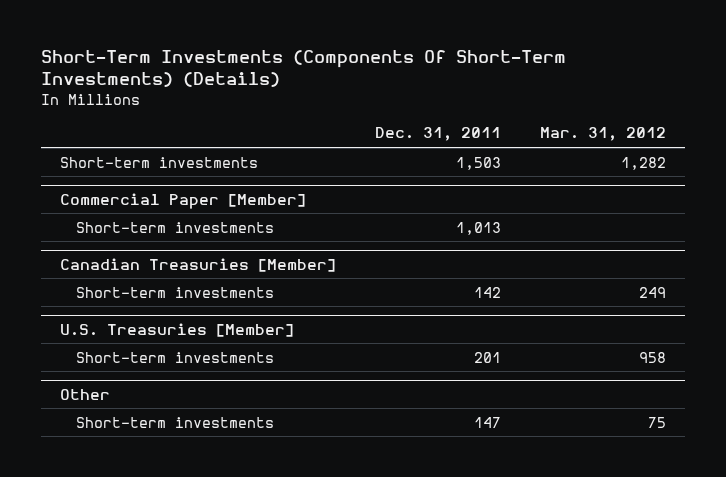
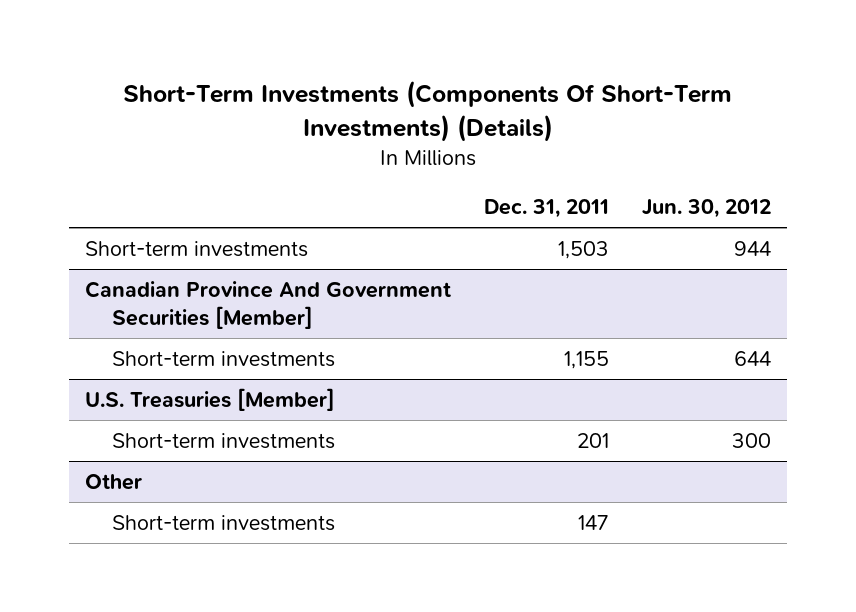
[540,127,667,142] Mar. 31, 2012 -> none
none -> [641,198,771,218] Jun. 30, 2012
[60,192,307,209] Commercial Paper [Member] -> none
[60,257,337,272] Canadian Treasuries [Member] -> none
[75,286,274,298] Short-term investments -> none
none -> [85,280,452,329] Canadian Province And Government Securities [Member]
[456,221,502,235] 1,013 -> [563,350,609,369] 1,155

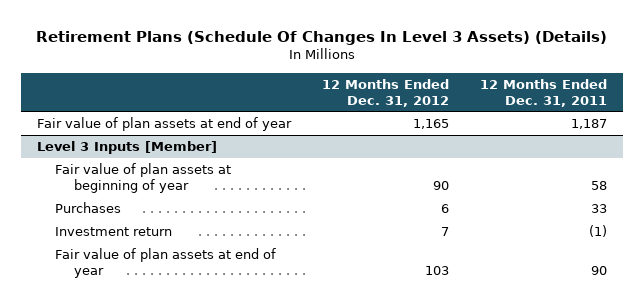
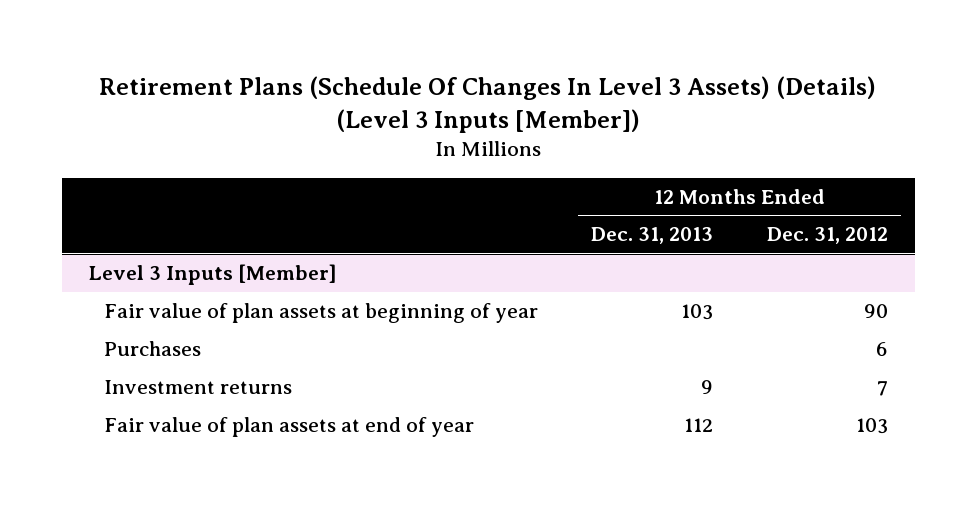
[35,30,607,45] Retirement Plans (Schedule Of Changes In Level 3 Assets) (Details) -> [99,75,877,133] Retirement Plans (Schedule Of Changes In Level 3 Assets) (Details) (Level 3 Inputs [Member])
[480,78,608,107] 12 Months Ended Dec. 31, 2011 -> none
none -> [591,227,714,245] Dec. 31, 2013
[36,117,292,132] Fair value of plan assets at end of year -> none
[55,227,173,237] Investment return -> [104,380,293,395] Investment returns

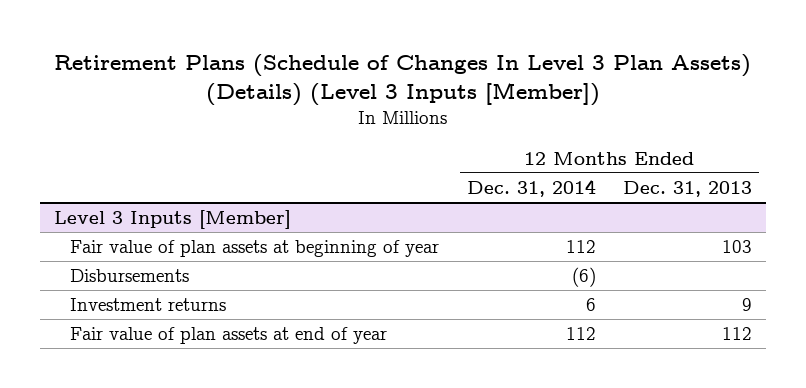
[99,75,877,133] Retirement Plans (Schedule Of Changes In Level 3 Assets) (Details) (Level 3 Inputs [Member]) -> [53,53,751,106] Retirement Plans (Schedule of Changes In Level 3 Plan Assets) (Details) (Level 3 Inputs [Member])
[766,227,888,245] Dec. 31, 2012 -> none
none -> [466,178,596,197] Dec. 31, 2014
[104,341,202,357] Purchases -> [70,269,190,283] Disbursements

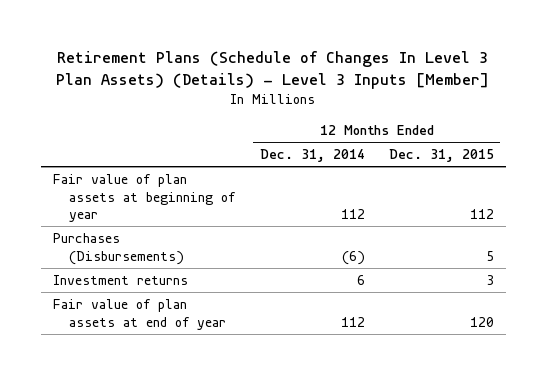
[53,53,751,106] Retirement Plans (Schedule of Changes In Level 3 Plan Assets) (Details) (Level 3 Inputs [Member]) -> [56,50,490,89] Retirement Plans (Schedule of Changes In Level 3 Plan Assets) (Details) - Level 3 Inputs [Member]
[623,180,753,197] Dec. 31, 2013 -> none
none -> [388,149,494,163] Dec. 31, 2015
[53,210,291,230] Level 3 Inputs [Member] -> none
[70,269,190,283] Disbursements -> [52,233,185,265] Purchases (Disbursements)

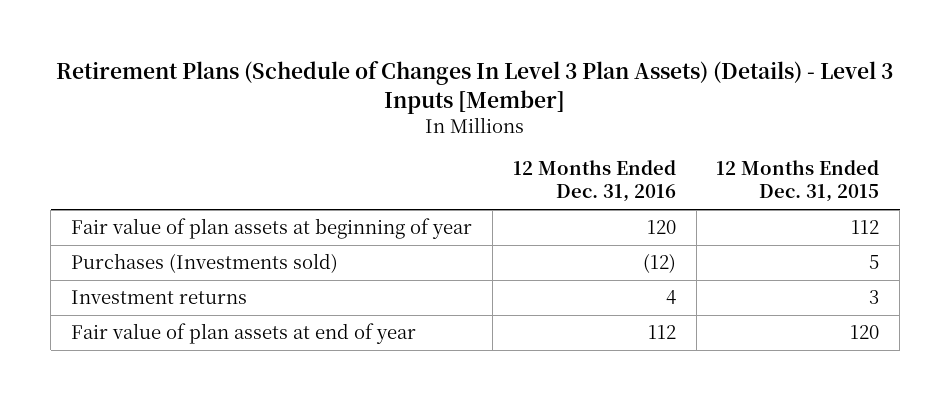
[259,149,365,163] Dec. 31, 2014 -> none
none -> [512,160,676,203] 12 Months Ended Dec. 31, 2016
[52,233,185,265] Purchases (Disbursements) -> [71,252,339,273] Purchases (Investments sold)

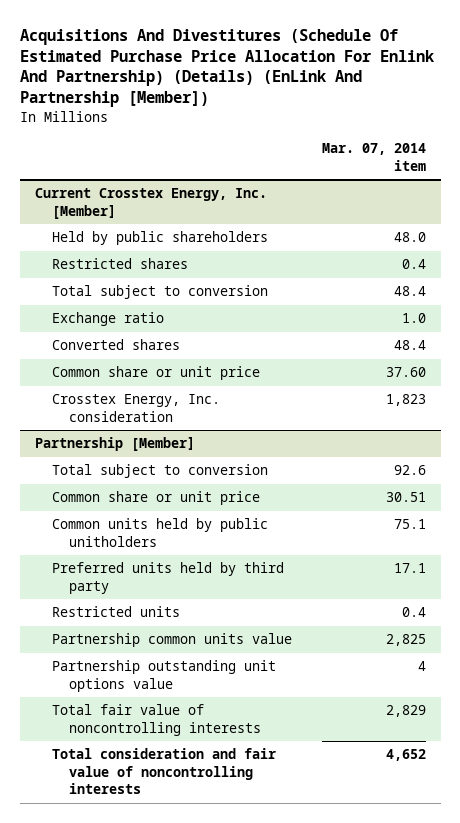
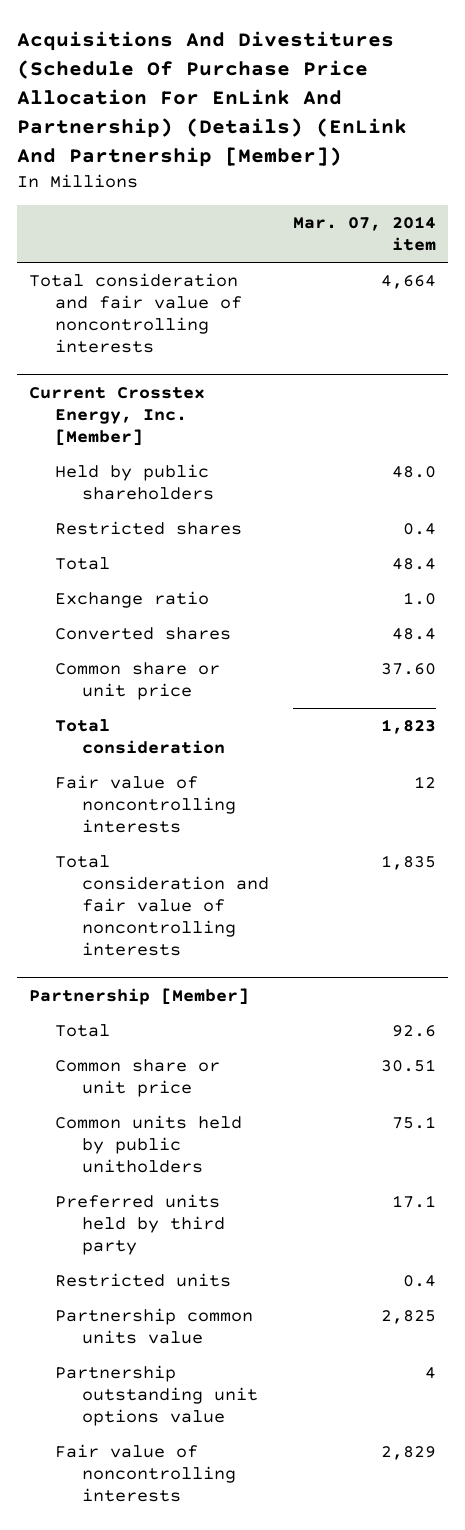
[19,28,435,108] Acquisitions And Divestitures (Schedule Of Estimated Purchase Price Allocation For Enlink And Partnership) (Details) (EnLink And Partnership [Member]) -> [17,31,408,167] Acquisitions And Divestitures (Schedule Of Purchase Price Allocation For EnLink And Partnership) (Details) (EnLink And Partnership [Member])
none -> [29,272,243,353] Total consideration and fair value of noncontrolling interests
[51,285,268,300] Total subject to conversion -> [55,556,111,570] Total
[51,394,220,422] Crosstex Energy, Inc. consideration -> [55,718,225,754] Total consideration
none -> [55,774,236,833] Fair value of noncontrolling interests
none -> [55,854,269,956] Total consideration and fair value of noncontrolling interests
[51,464,268,479] Total subject to conversion -> [55,1023,111,1037] Total
[51,748,276,795] Total consideration and fair value of noncontrolling interests -> none
[51,704,261,736] Total fair value of noncontrolling interests -> [55,1443,236,1502] Fair value of noncontrolling interests

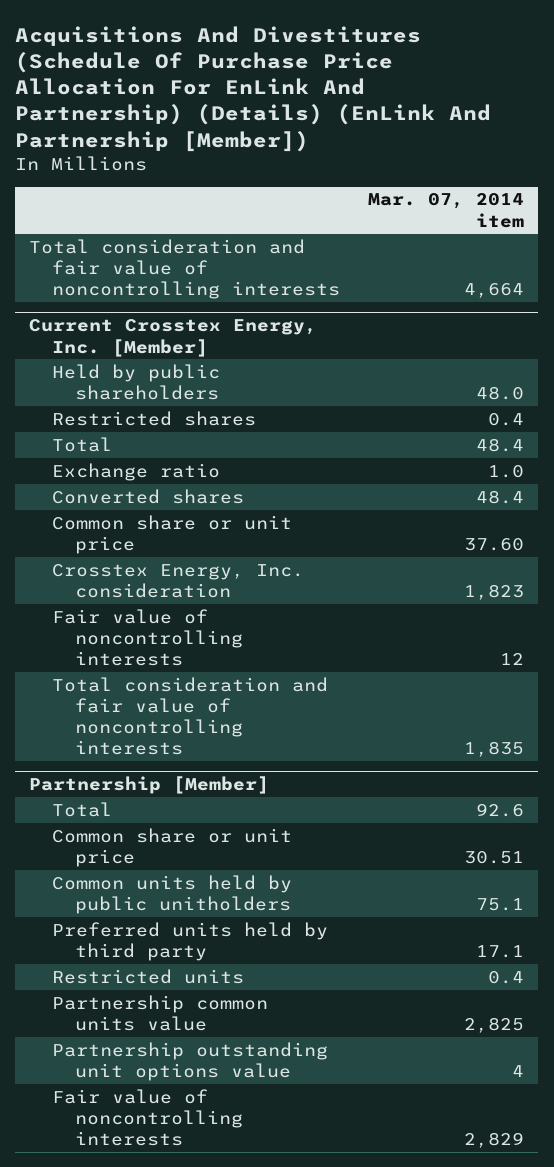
[55,718,225,754] Total consideration -> [52,563,305,598] Crosstex Energy, Inc. consideration

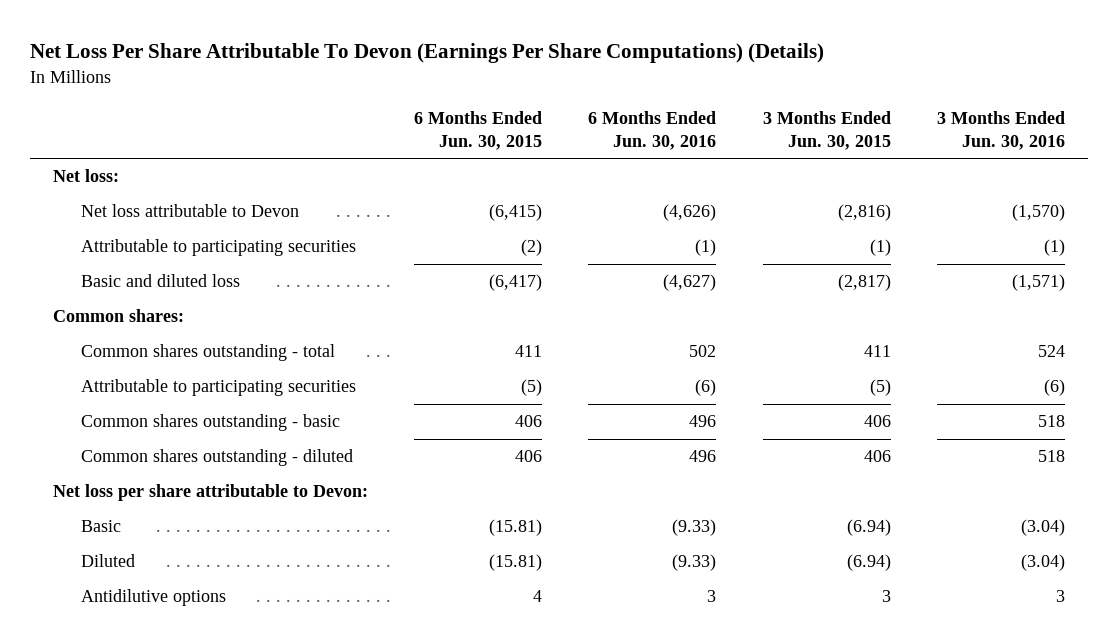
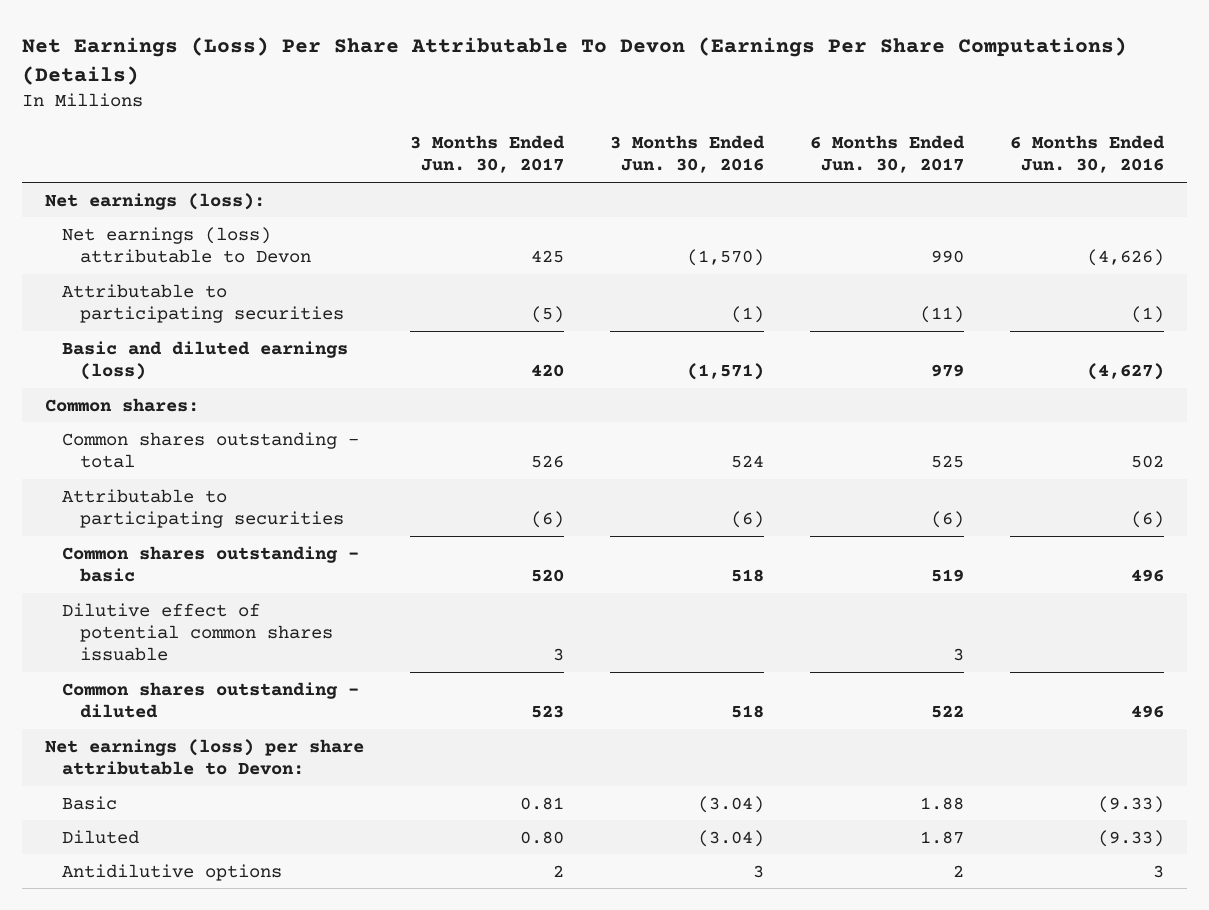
[30,43,825,64] Net Loss Per Share Attributable To Devon (Earnings Per Share Computations) (Details) -> [22,36,1128,85] Net Earnings (Loss) Per Share Attributable To Devon (Earnings Per Share Computations) (Details)
[414,111,543,150] 6 Months Ended Jun. 30, 2015 -> none
[762,111,891,150] 3 Months Ended Jun. 30, 2015 -> none
none -> [410,134,566,174] 3 Months Ended Jun. 30, 2017
none -> [809,134,965,174] 6 Months Ended Jun. 30, 2017
[53,169,120,183] Net loss: -> [45,192,266,210] Net earnings (loss):
[80,204,299,218] Net loss attributable to Devon -> [62,226,311,263] Net earnings (loss) attributable to Devon
[80,274,240,288] Basic and diluted loss -> [62,340,349,380] Basic and diluted earnings (loss)
none -> [62,602,333,662] Dilutive effect of potential common shares issuable
[53,484,369,502] Net loss per share attributable to Devon: -> [45,738,365,775] Net earnings (loss) per share attributable to Devon:

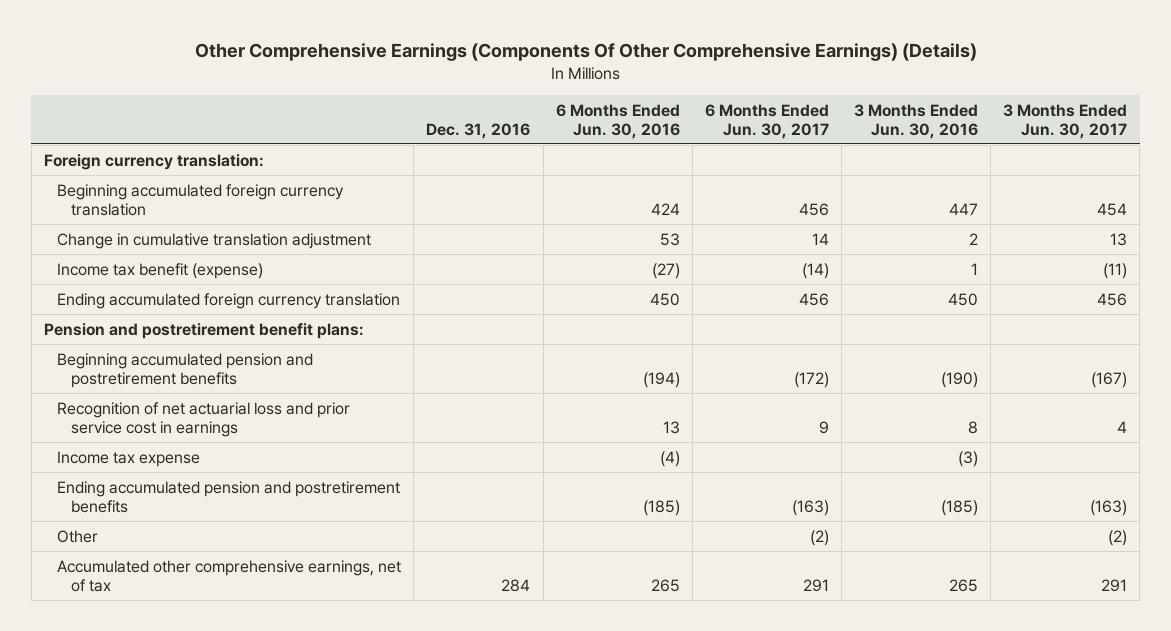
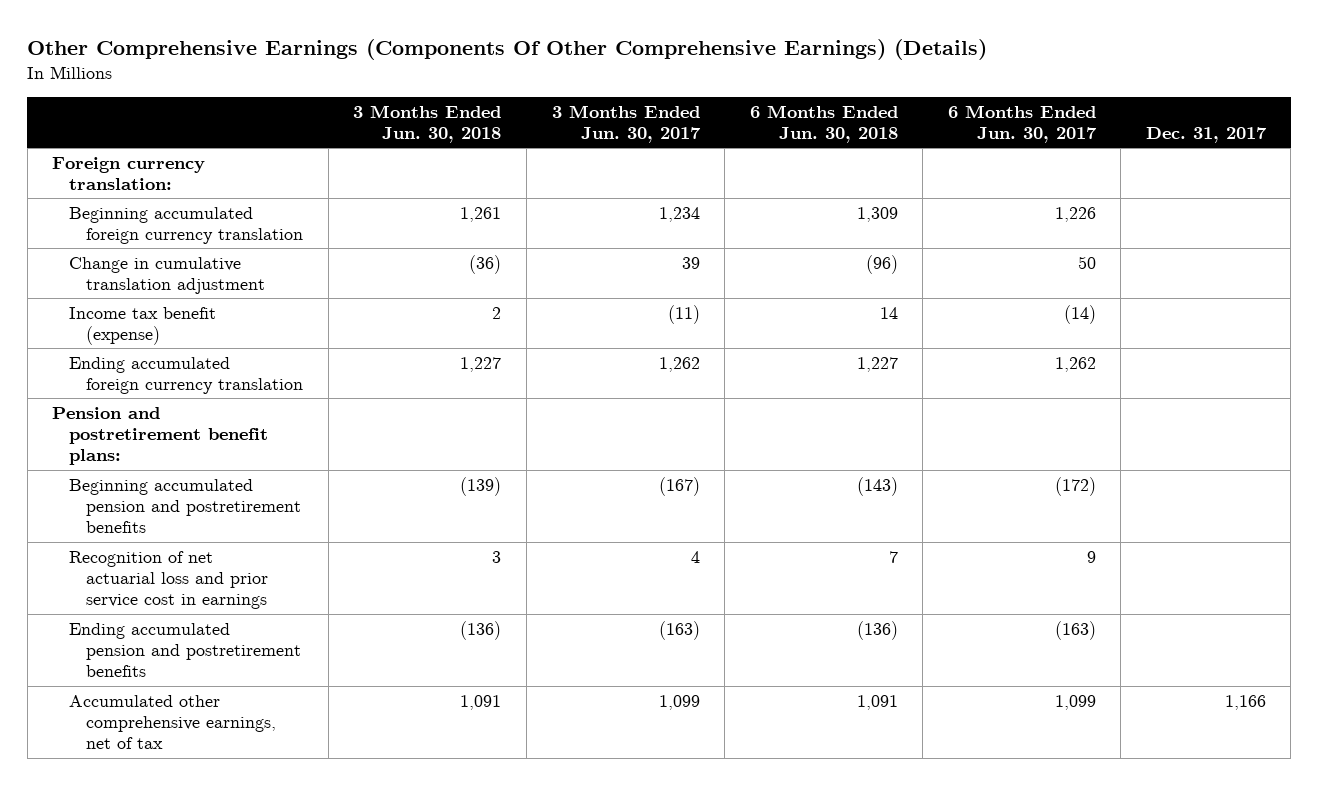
[426,122,531,139] Dec. 31, 2016 -> none
[555,103,680,139] 6 Months Ended Jun. 30, 2016 -> none
[853,103,978,139] 3 Months Ended Jun. 30, 2016 -> none
none -> [353,104,502,144] 3 Months Ended Jun. 30, 2018
none -> [749,104,898,144] 6 Months Ended Jun. 30, 2018
none -> [1145,127,1267,144] Dec. 31, 2017
[798,202,829,216] 456 -> [1054,206,1096,222] 1,226
[1096,202,1127,216] 454 -> [658,206,700,222] 1,234
[811,232,829,245] 14 -> [1077,255,1096,269] 50
[1109,232,1127,246] 13 -> [681,256,700,269] 39
[798,292,829,306] 456 -> [1054,356,1096,372] 1,262
[1096,292,1127,306] 456 -> [658,356,700,372] 1,262
[57,450,201,467] Income tax expense -> none
[57,529,99,543] Other -> none
[802,578,829,592] 291 -> [1054,694,1096,710] 1,099
[1100,578,1127,592] 291 -> [658,694,700,710] 1,099

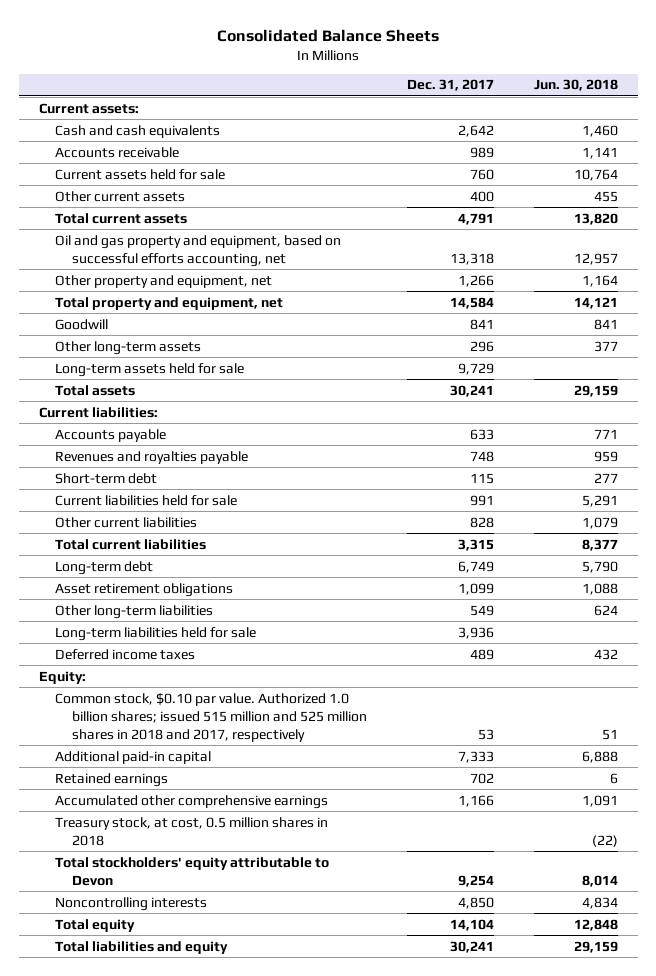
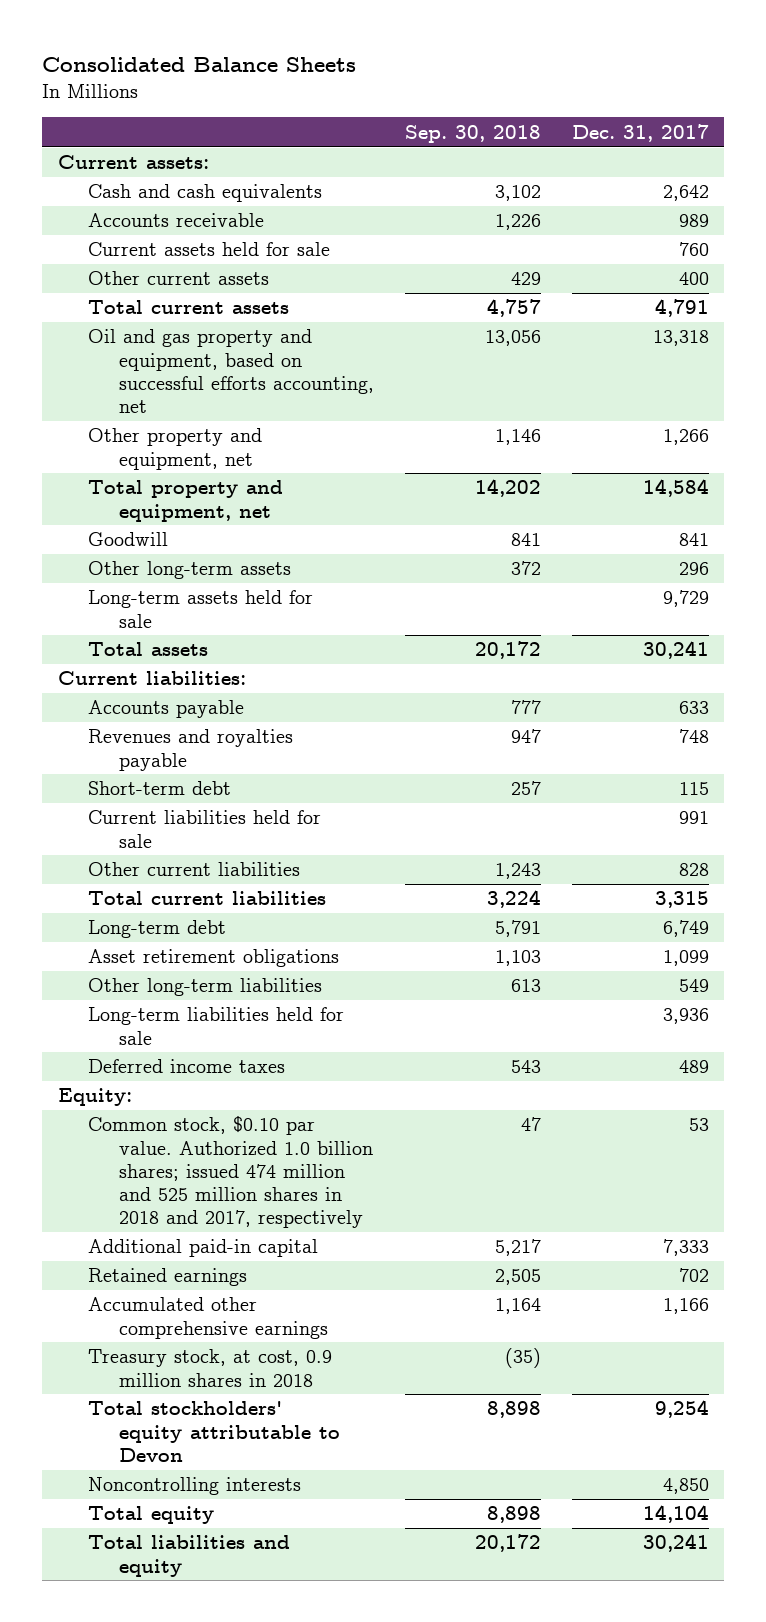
[533,79,618,92] Jun. 30, 2018 -> none
none -> [404,124,541,143] Sep. 30, 2018
[55,692,368,742] Common stock, $0.10 par value. Authorized 1.0 billion shares; issued 515 million and 525 million shares in 2018 and 2017, respectively -> [88,1116,374,1229] Common stock, $0.10 par value. Authorized 1.0 billion shares; issued 474 million and 525 million shares in 2018 and 2017, respectively
[55,816,329,846] Treasury stock, at cost, 0.5 million shares in 2018 -> [88,1349,333,1387] Treasury stock, at cost, 0.9 million shares in 2018

